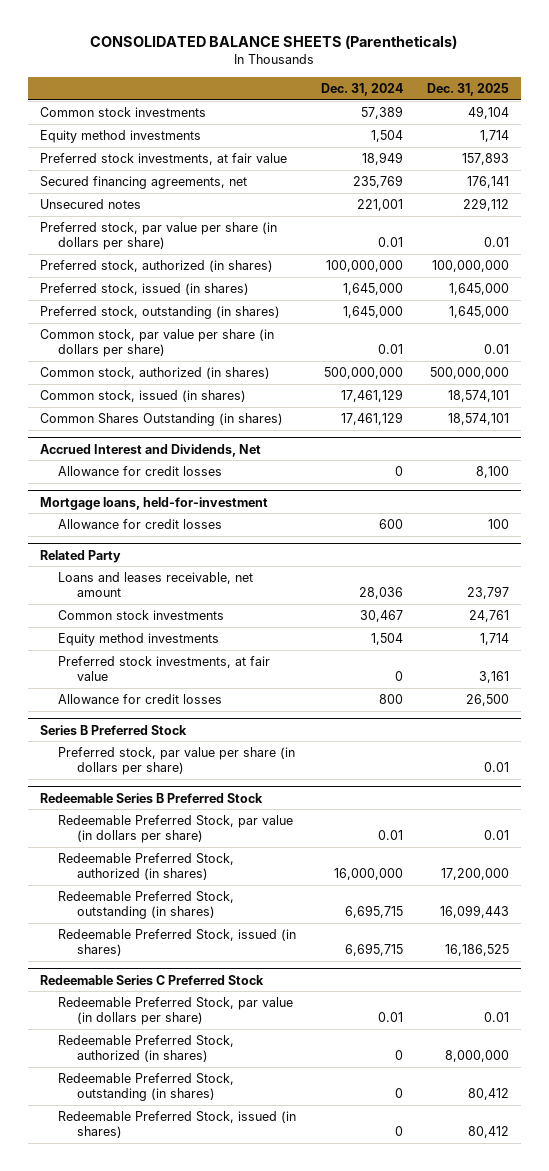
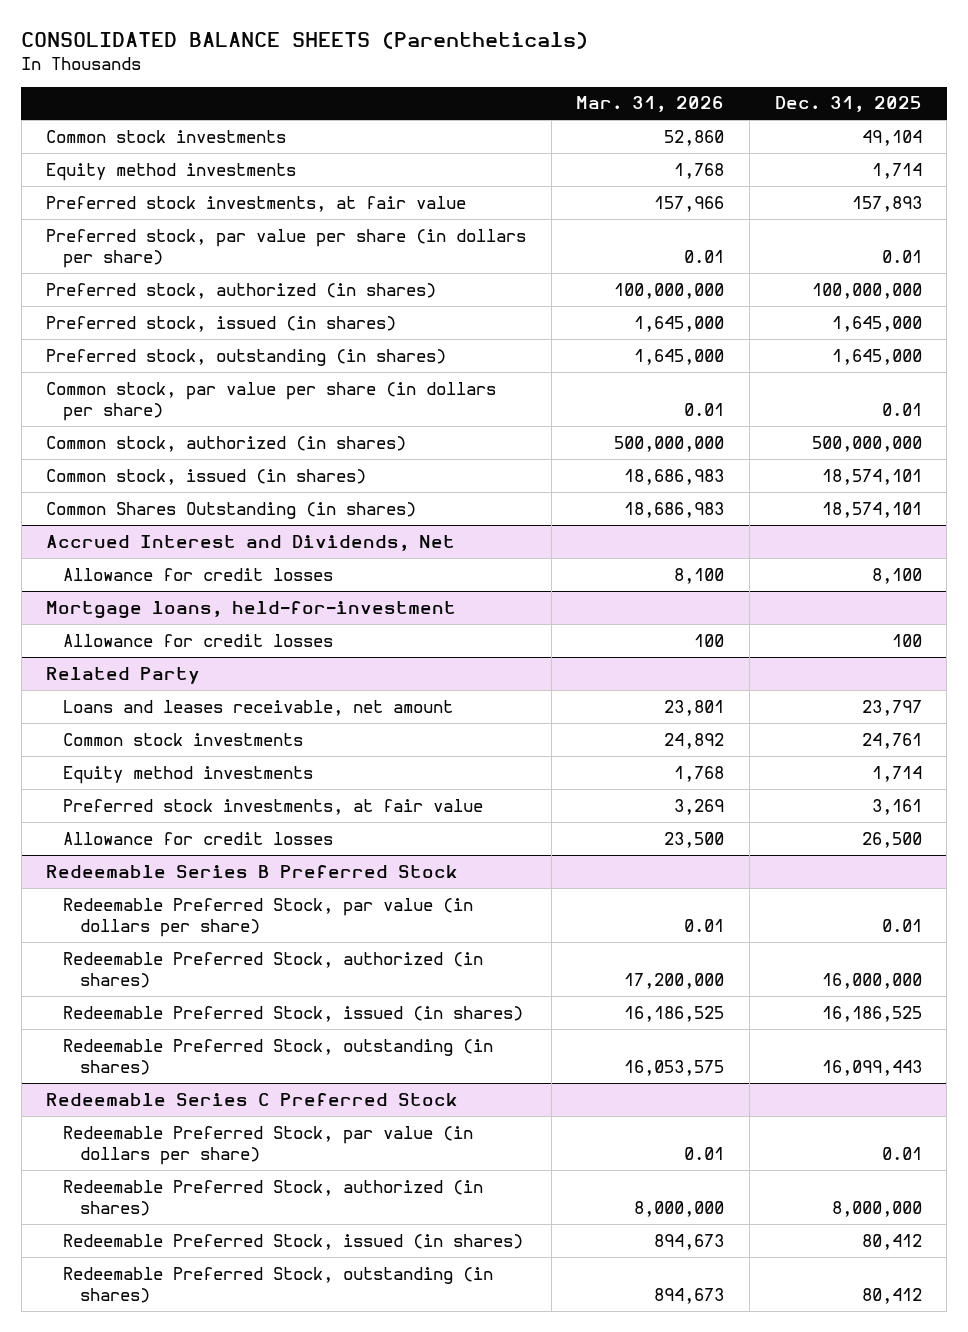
[320,82,403,96] Dec. 31, 2024 -> none
none -> [576,96,725,113] Mar. 31, 2026
[39,175,247,189] Secured financing agreements, net -> none
[39,198,141,209] Unsecured notes -> none
[39,724,187,735] Series B Preferred Stock -> none
[58,746,296,776] Preferred stock, par value per share (in dollars per share) -> none
[440,868,509,881] 17,200,000 -> [821,973,922,990] 16,000,000
[58,890,235,920] Redeemable Preferred Stock, outstanding (in shares) -> [62,1038,493,1076] Redeemable Preferred Stock, outstanding (in shares)
[58,1072,235,1102] Redeemable Preferred Stock, outstanding (in shares) -> [62,1266,493,1304] Redeemable Preferred Stock, outstanding (in shares)

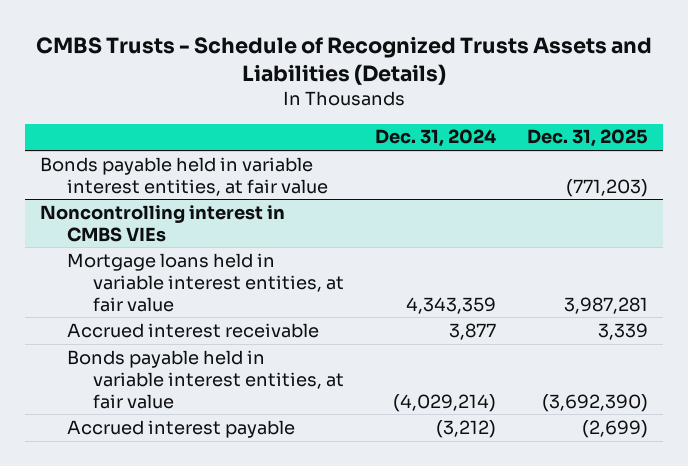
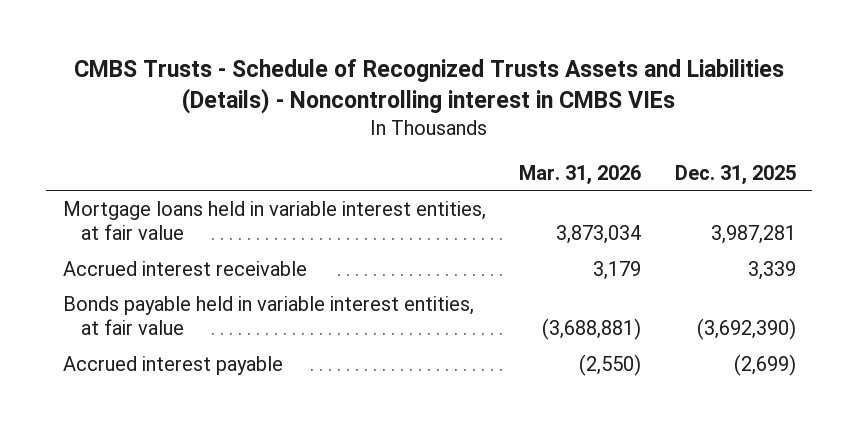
[36,35,653,85] CMBS Trusts - Schedule of Recognized Trusts Assets and Liabilities (Details) -> [74,59,785,115] CMBS Trusts - Schedule of Recognized Trusts Assets and Liabilities (Details) - Noncontrolling interest in CMBS VIEs
[375,129,497,148] Dec. 31, 2024 -> none
none -> [519,164,642,185] Mar. 31, 2026
[40,156,328,196] Bonds payable held in variable interest entities, at fair value -> none
[40,204,286,242] Noncontrolling interest in CMBS VIEs -> none

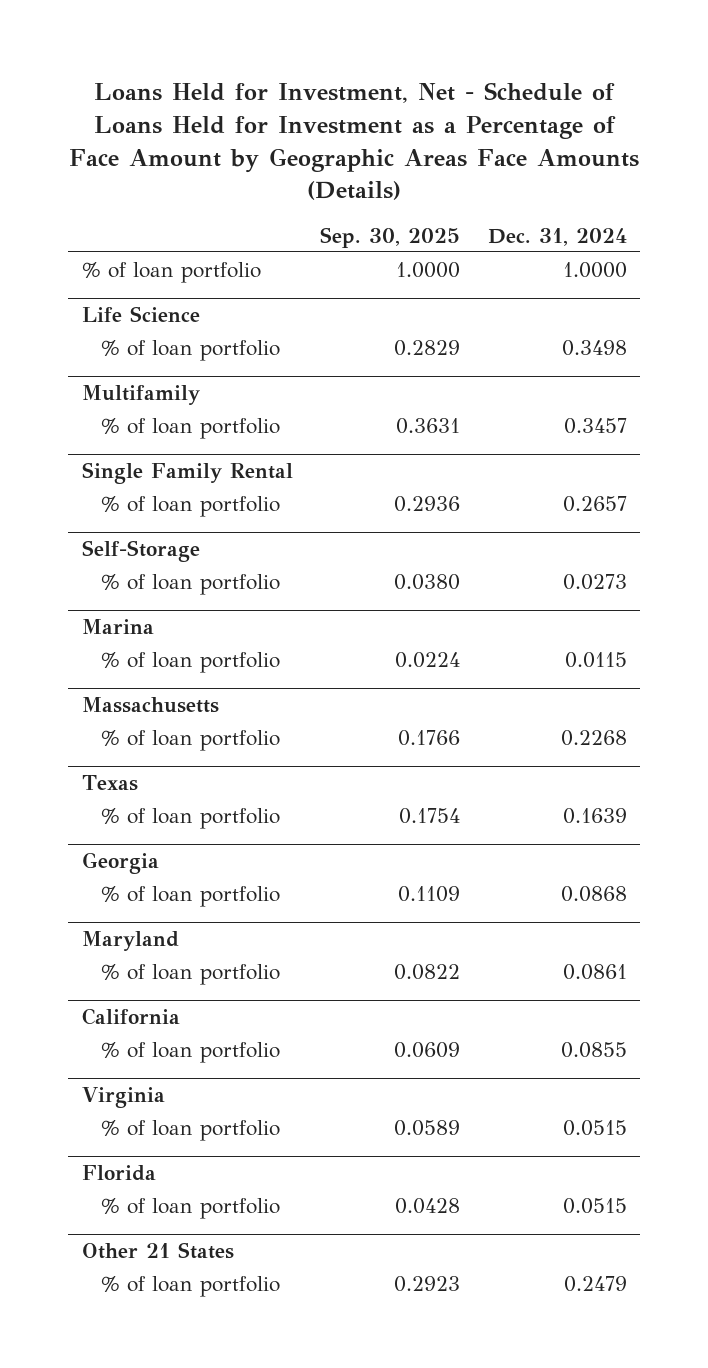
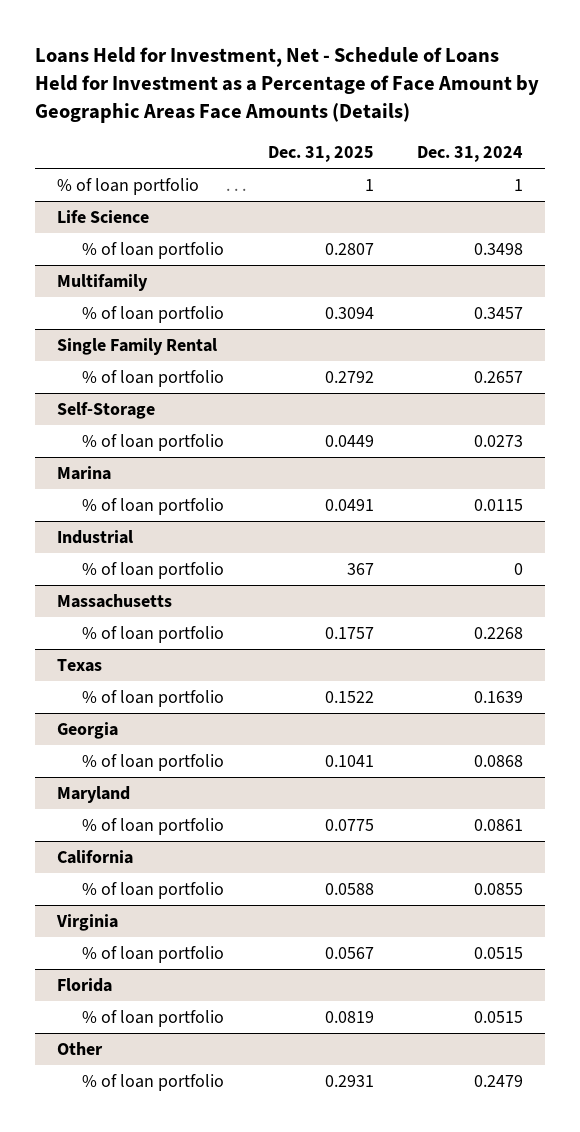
[320,226,461,248] Sep. 30, 2025 -> none
none -> [267,145,374,162] Dec. 31, 2025
[562,261,627,278] 1.0000 -> [514,179,524,192] 1
none -> [56,530,133,545] Industrial
none -> [81,562,224,580] % of loan portfolio
[81,1242,234,1260] Other 21 States -> none
none -> [56,1042,103,1056] Other

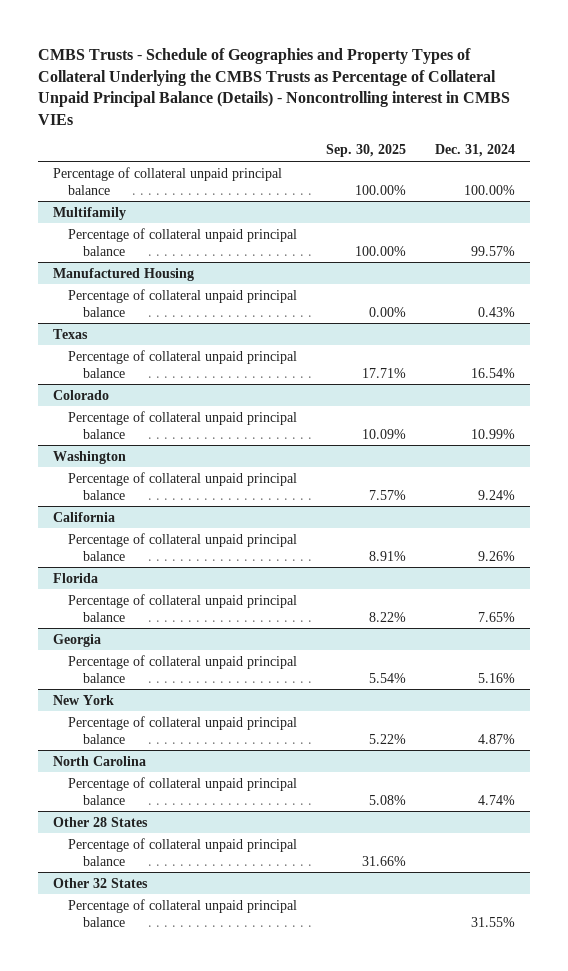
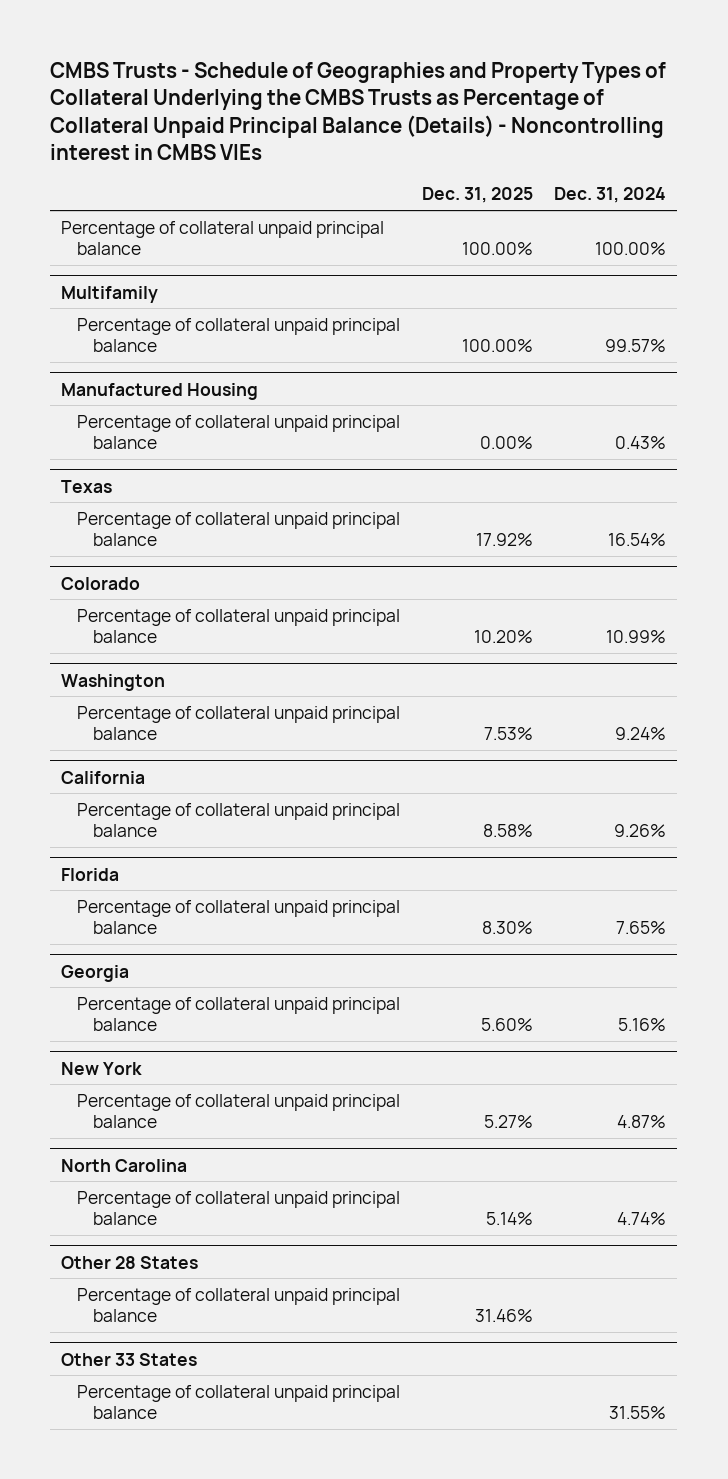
[326,144,407,158] Sep. 30, 2025 -> none
none -> [421,187,533,204] Dec. 31, 2025
[52,877,148,888] Other 32 States -> [61,1352,198,1366] Other 33 States

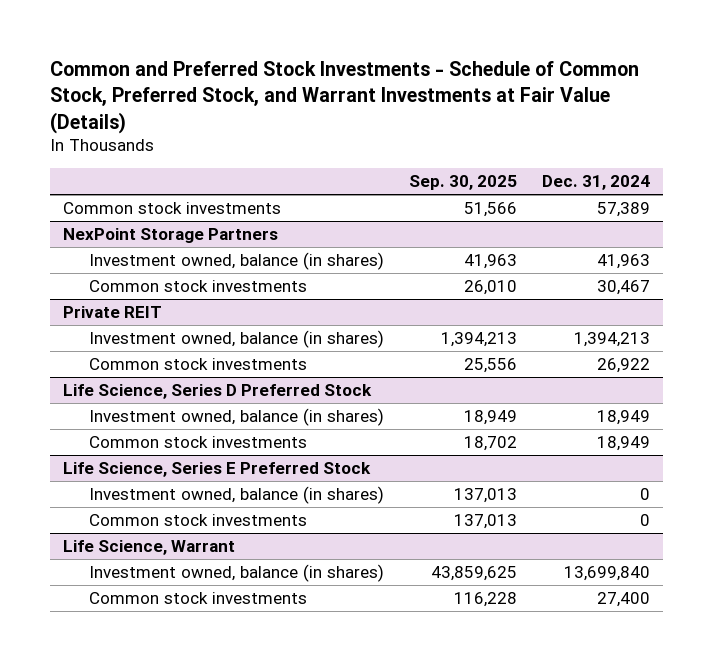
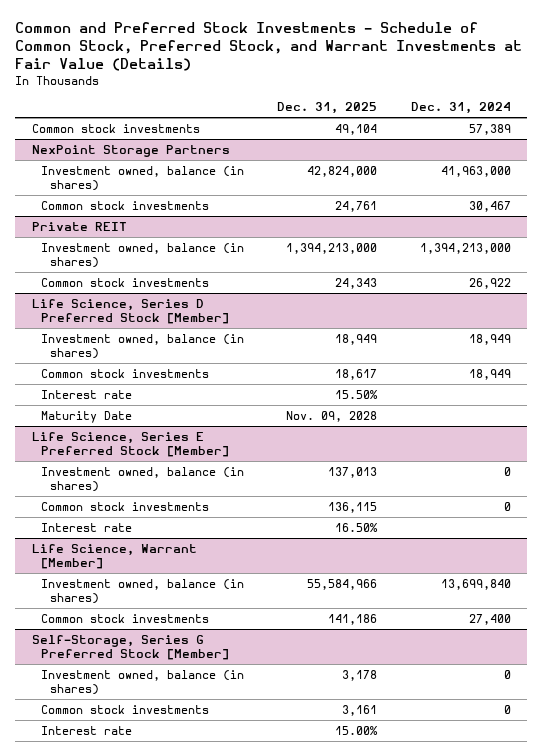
[408,175,517,191] Sep. 30, 2025 -> none
none -> [277,102,378,115] Dec. 31, 2025
[597,253,651,269] 41,963 -> [440,166,511,178] 41,963,000
[574,331,651,347] 1,394,213 -> [419,243,511,255] 1,394,213,000
[62,383,372,399] Life Science, Series D Preferred Stock -> [31,299,230,324] Life Science, Series D Preferred Stock [Member]
none -> [41,390,133,400] Interest rate
none -> [41,411,133,424] Maturity Date
[62,461,371,477] Life Science, Series E Preferred Stock -> [31,432,230,457] Life Science, Series E Preferred Stock [Member]
none -> [41,523,133,533] Interest rate
[62,539,235,555] Life Science, Warrant -> [31,544,197,569] Life Science, Warrant [Member]
none -> [31,635,230,660] Self-Storage, Series G Preferred Stock [Member]
none -> [41,670,245,695] Investment owned, balance (in shares)
none -> [41,705,210,715] Common stock investments
none -> [41,726,133,736] Interest rate

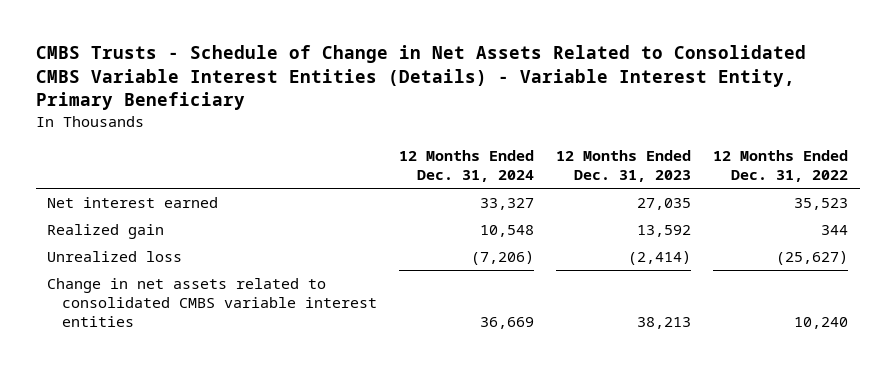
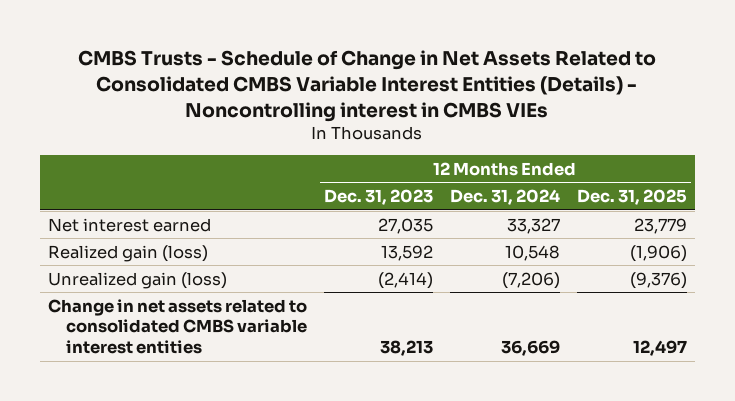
[35,45,806,111] CMBS Trusts - Schedule of Change in Net Assets Related to Consolidated CMBS Variable Interest Entities (Details) - Variable Interest Entity, Primary Beneficiary -> [78,50,657,122] CMBS Trusts - Schedule of Change in Net Assets Related to Consolidated CMBS Variable Interest Entities (Details) - Noncontrolling interest in CMBS VIEs
[713,149,849,182] 12 Months Ended Dec. 31, 2022 -> none
none -> [576,189,687,206] Dec. 31, 2025
[46,224,164,240] Realized gain -> [48,244,209,262] Realized gain (loss)
[46,251,182,263] Unrealized loss -> [48,271,228,289] Unrealized gain (loss)

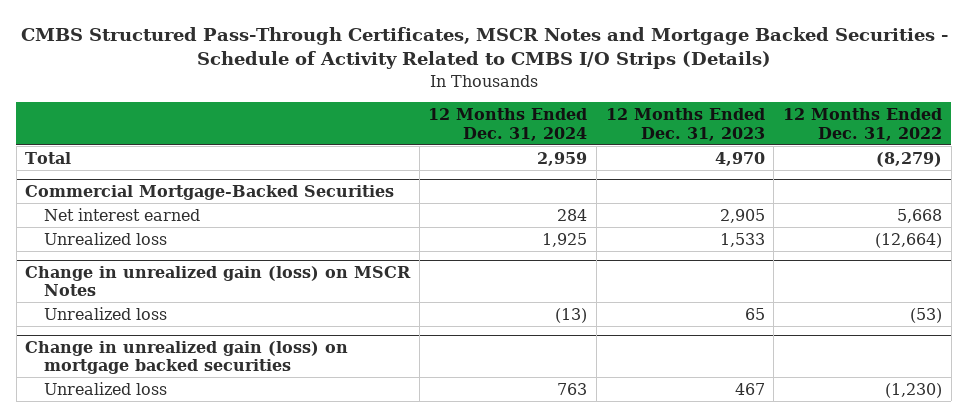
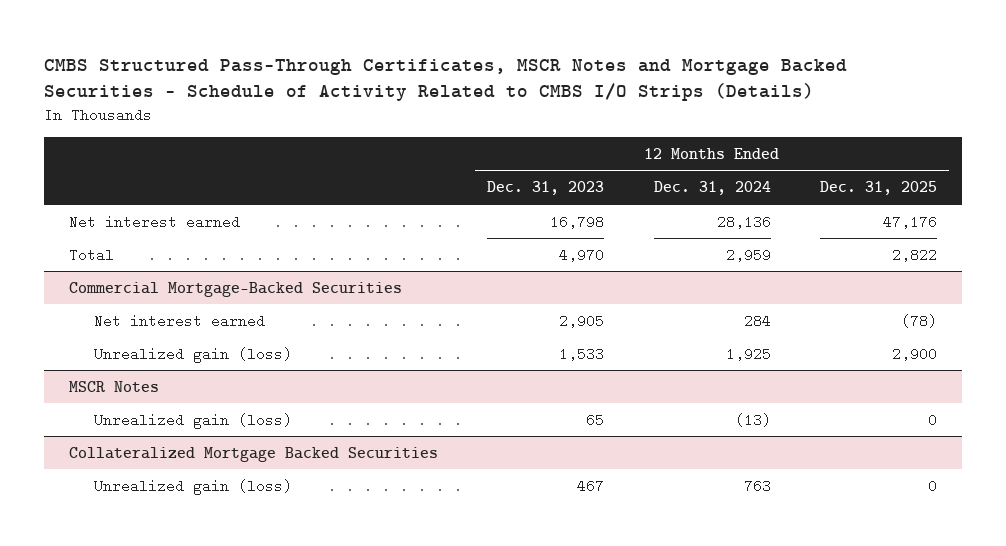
[783,108,943,141] 12 Months Ended Dec. 31, 2022 -> none
none -> [819,181,937,196] Dec. 31, 2025
none -> [69,214,241,229] Net interest earned
[43,231,167,245] Unrealized loss -> [94,346,293,363] Unrealized gain (loss)
[25,265,412,297] Change in unrealized gain (loss) on MSCR Notes -> [69,380,160,392] MSCR Notes
[43,306,167,320] Unrealized loss -> [94,412,293,429] Unrealized gain (loss)
[25,340,349,375] Change in unrealized gain (loss) on mortgage backed securities -> [69,446,439,462] Collateralized Mortgage Backed Securities
[43,381,167,395] Unrealized loss -> [94,478,293,495] Unrealized gain (loss)

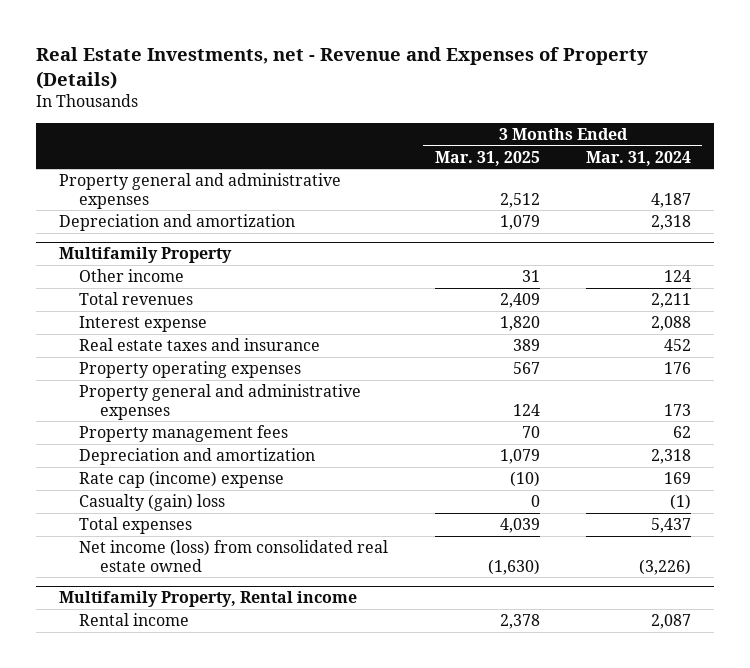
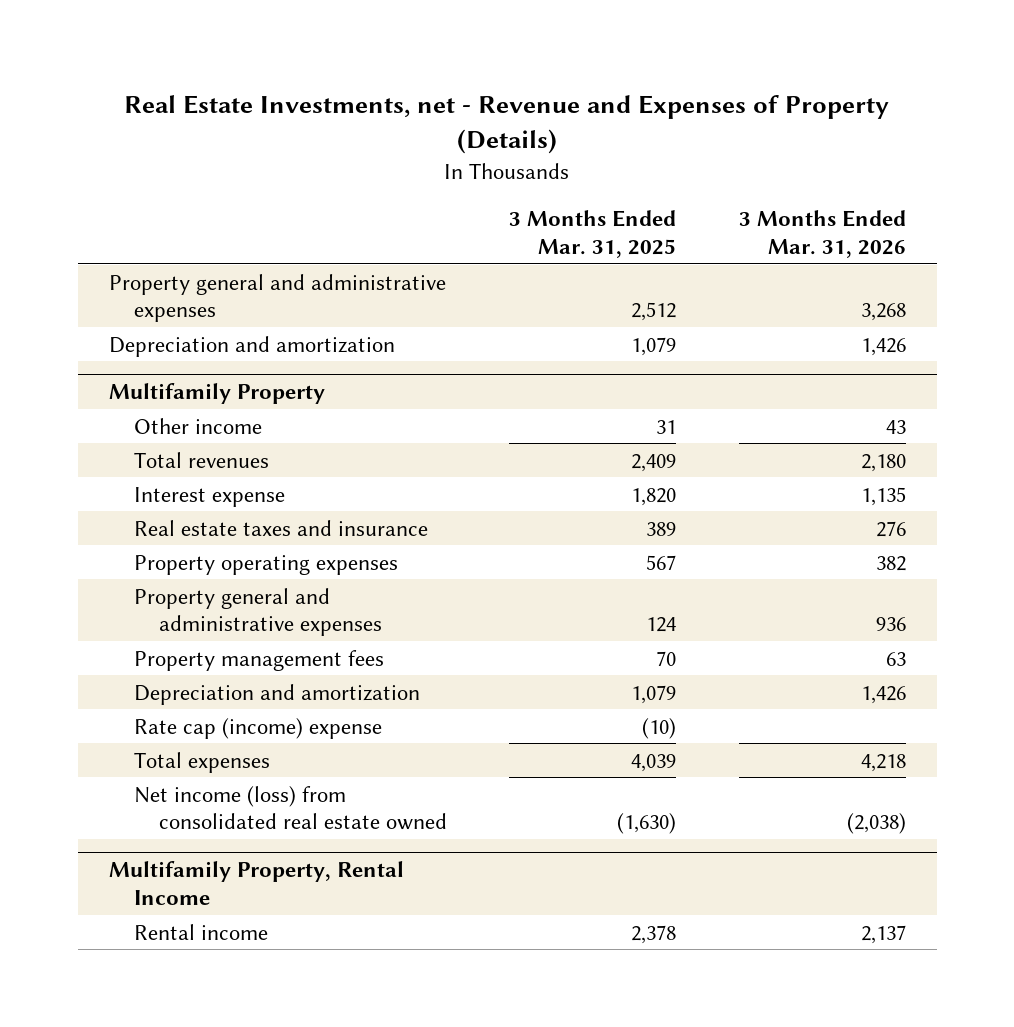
[585,150,691,166] Mar. 31, 2024 -> none
none -> [738,210,906,258] 3 Months Ended Mar. 31, 2026
[79,494,226,512] Casualty (gain) loss -> none
[58,591,357,608] Multifamily Property, Rental income -> [108,861,404,906] Multifamily Property, Rental Income

